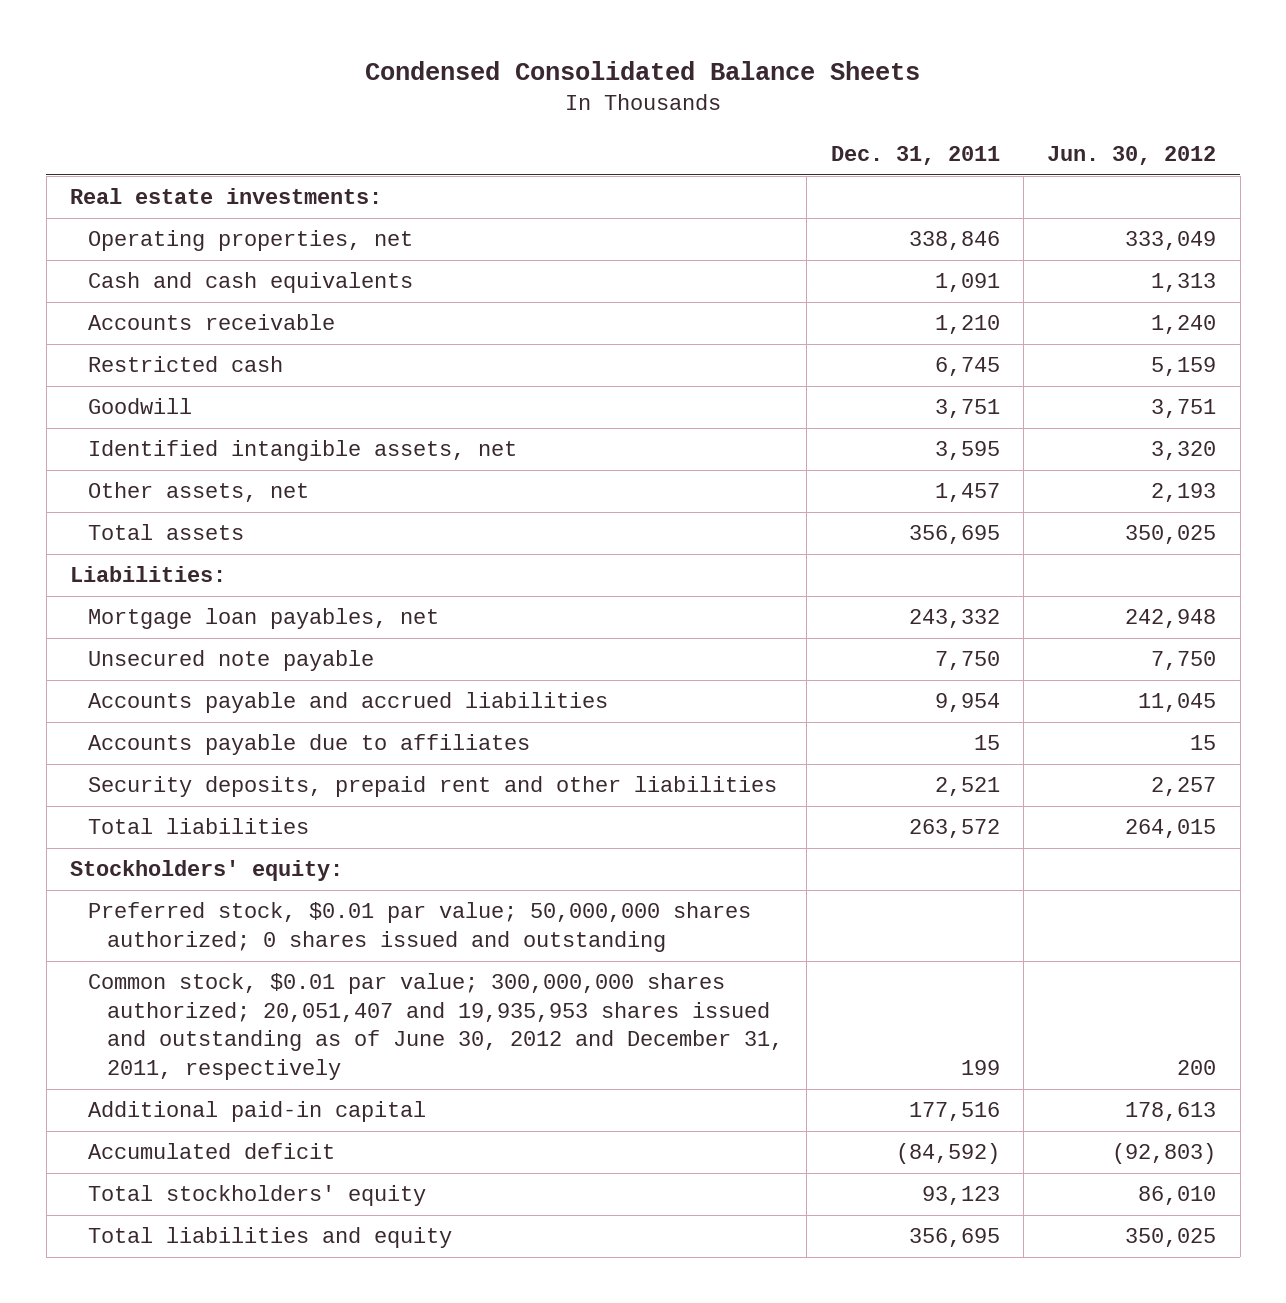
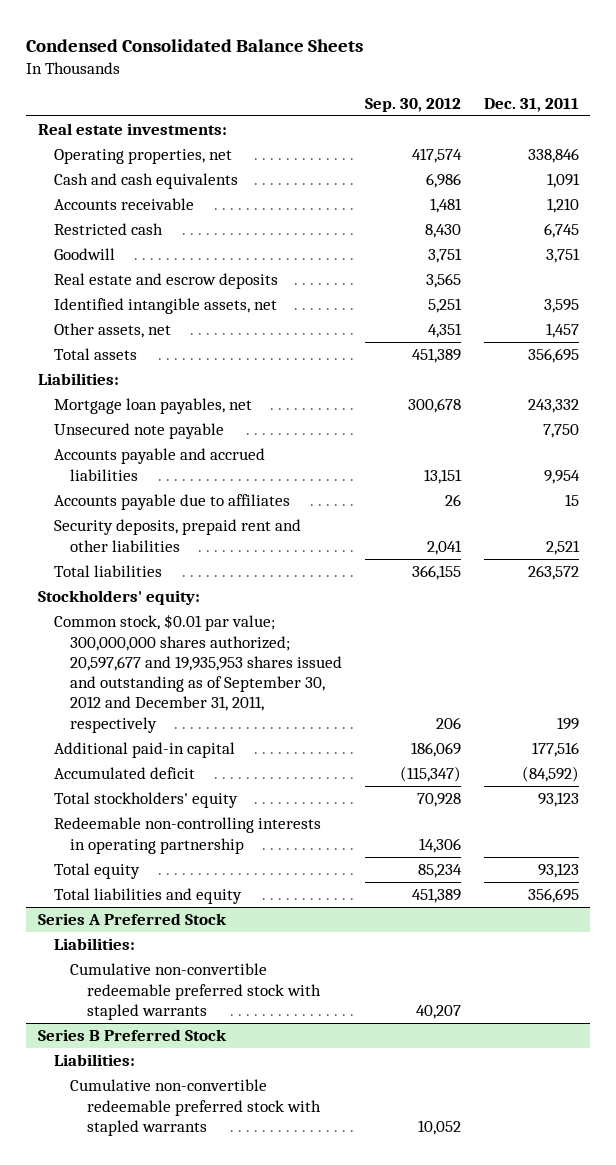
[1047,146,1217,166] Jun. 30, 2012 -> none
none -> [365,97,462,112] Sep. 30, 2012
none -> [53,273,278,290] Real estate and escrow deposits
[88,902,752,952] Preferred stock, $0.01 par value; 50,000,000 shares authorized; 0 shares issued and outstanding -> none
[88,973,784,1080] Common stock, $0.01 par value; 300,000,000 shares authorized; 20,051,407 and 19,935,953 shares issued and outstanding as of June 30, 2012 and December 31, 2011, respectively -> [53,614,343,733] Common stock, $0.01 par value; 300,000,000 shares authorized; 20,597,677 and 19,935,953 shares issued and outstanding as of September 30, 2012 and December 31, 2011, respectively
none -> [53,817,321,854] Redeemable non-controlling interests in operating partnership
none -> [53,863,140,880] Total equity
none -> [37,913,227,926] Series A Preferred Stock
none -> [53,938,135,951] Liabilities:
none -> [70,963,321,1020] Cumulative non-convertible redeemable preferred stock with stapled warrants
none -> [37,1029,227,1042] Series B Preferred Stock
none -> [53,1054,135,1067] Liabilities:
none -> [70,1079,321,1136] Cumulative non-convertible redeemable preferred stock with stapled warrants

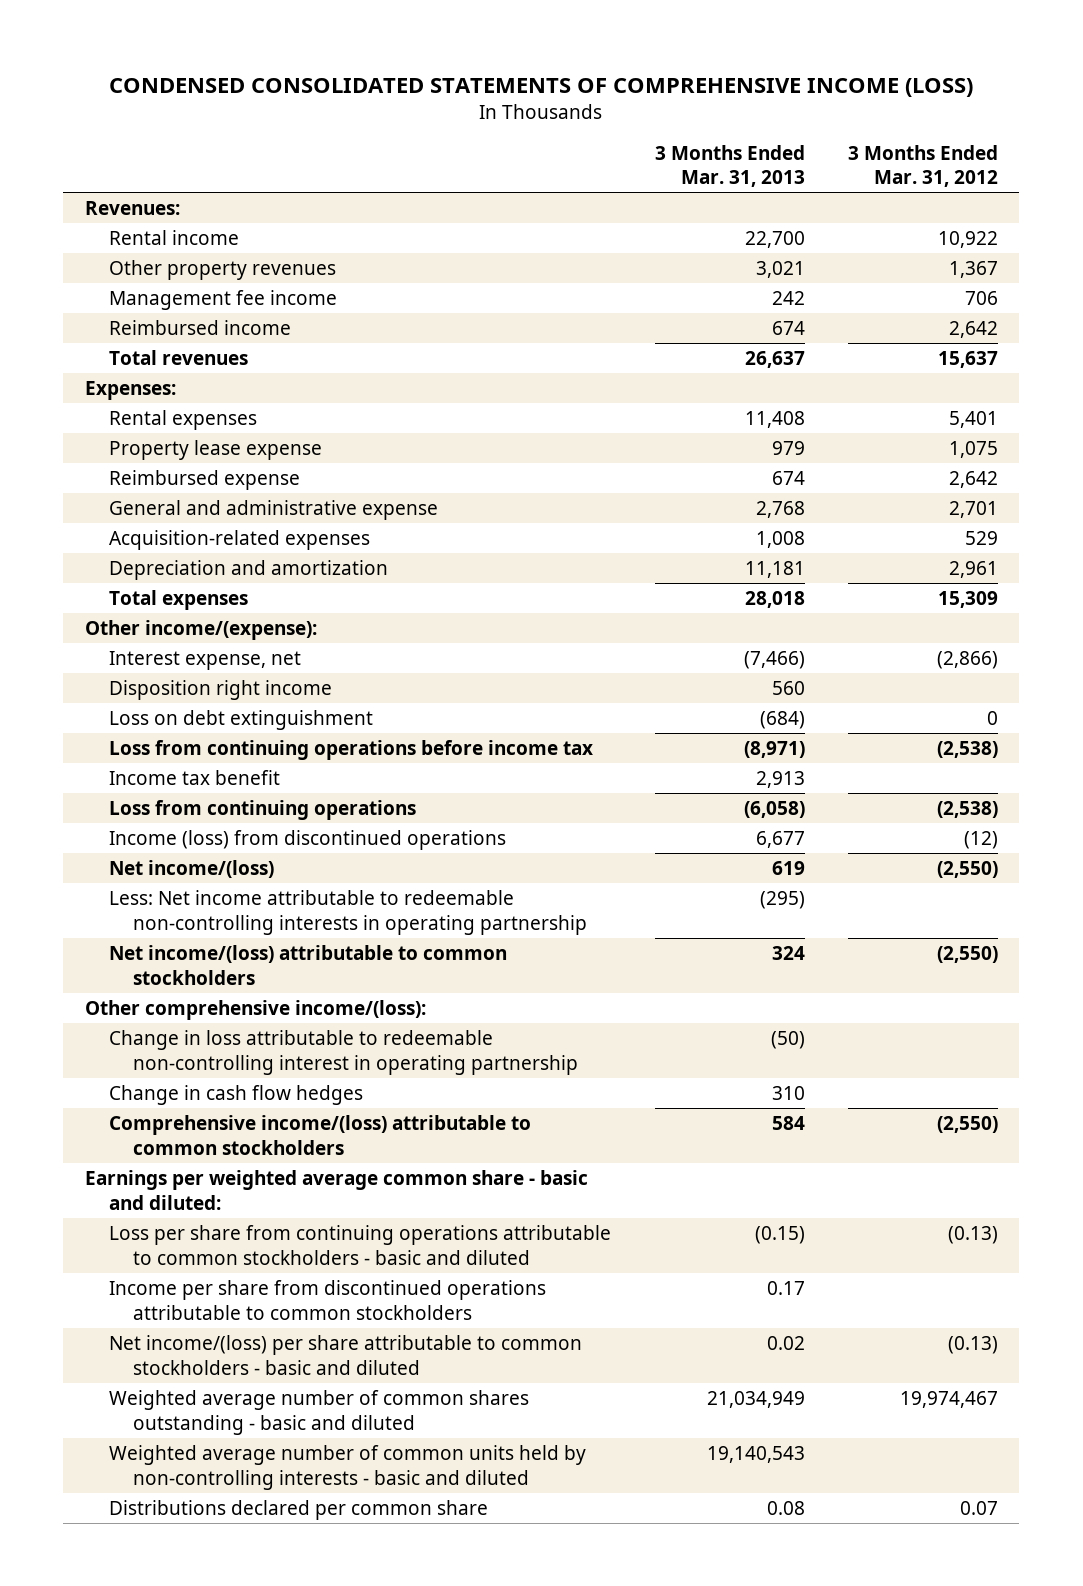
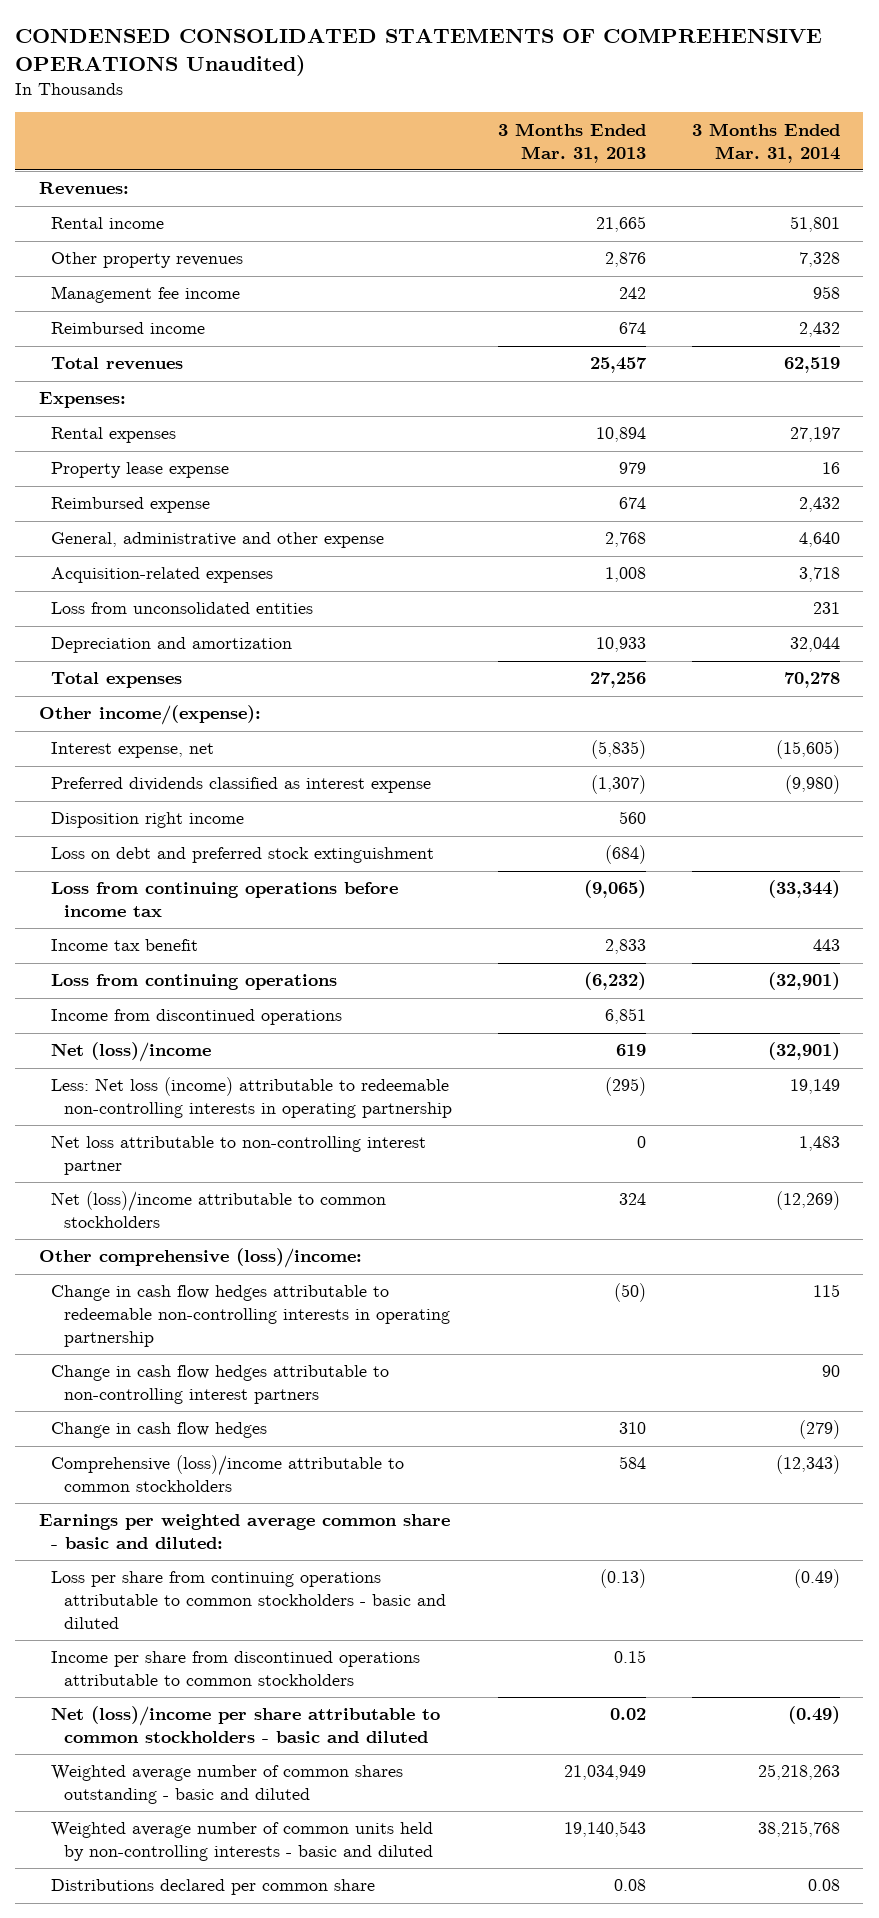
[109,78,974,98] CONDENSED CONSOLIDATED STATEMENTS OF COMPREHENSIVE INCOME (LOSS) -> [15,28,823,76] CONDENSED CONSOLIDATED STATEMENTS OF COMPREHENSIVE OPERATIONS Unaudited)
[847,144,998,188] 3 Months Ended Mar. 31, 2012 -> none
none -> [692,122,841,163] 3 Months Ended Mar. 31, 2014
[744,230,805,248] 22,700 -> [596,216,647,233] 21,665
[755,260,805,278] 3,021 -> [605,252,647,268] 2,876
[744,350,805,368] 26,637 -> [590,357,648,374] 25,457
[744,410,805,428] 11,408 -> [596,427,647,443] 10,894
[109,499,439,520] General and administrative expense -> [51,532,385,549] General, administrative and other expense
none -> [51,602,314,615] Loss from unconsolidated entities
[744,560,805,578] 11,181 -> [596,637,647,653] 10,933
[744,590,805,608] 28,018 -> [590,672,647,689] 27,256
[743,650,805,669] (7,466) -> [591,740,647,760] (5,835)
none -> [51,777,432,794] Preferred dividends classified as interest expense
[109,709,374,730] Loss on debt extinguishment -> [51,847,435,864] Loss on debt and preferred stock extinguishment
[743,740,805,758] (8,971) -> [584,880,647,899] (9,065)
[755,770,805,788] 2,913 -> [605,939,647,955] 2,833
[743,800,805,818] (6,058) -> [584,972,647,991] (6,232)
[109,829,507,850] Income (loss) from discontinued operations -> [51,1009,343,1026] Income from discontinued operations
[755,830,805,848] 6,677 -> [605,1008,647,1025] 6,851
[109,859,275,878] Net income/(loss) -> [51,1042,212,1063] Net (loss)/income
[109,889,588,935] Less: Net income attributable to redeemable non-controlling interests in operating partnership -> [51,1077,453,1119] Less: Net loss (income) attributable to redeemable non-controlling interests in operating partnership
none -> [51,1135,427,1176] Net loss attributable to non-controlling interest partner
[109,944,508,985] Net income/(loss) attributable to common stockholders -> [51,1191,387,1229] Net (loss)/income attributable to common stockholders
[85,999,427,1020] Other comprehensive income/(loss): -> [38,1248,362,1269] Other comprehensive (loss)/income:
[109,1029,579,1075] Change in loss attributable to redeemable non-controlling interest in operating partnership -> [51,1285,451,1347] Change in cash flow hedges attributable to redeemable non-controlling interests in operating partnership
none -> [51,1365,390,1405] Change in cash flow hedges attributable to non-controlling interest partners
[109,1114,532,1155] Comprehensive income/(loss) attributable to common stockholders -> [51,1455,405,1493] Comprehensive (loss)/income attributable to common stockholders
[754,1225,805,1244] (0.15) -> [600,1569,647,1589] (0.13)
[766,1280,805,1295] 0.17 -> [614,1650,647,1664] 0.15
[109,1334,583,1375] Net income/(loss) per share attributable to common stockholders - basic and diluted -> [51,1706,441,1744] Net (loss)/income per share attributable to common stockholders - basic and diluted

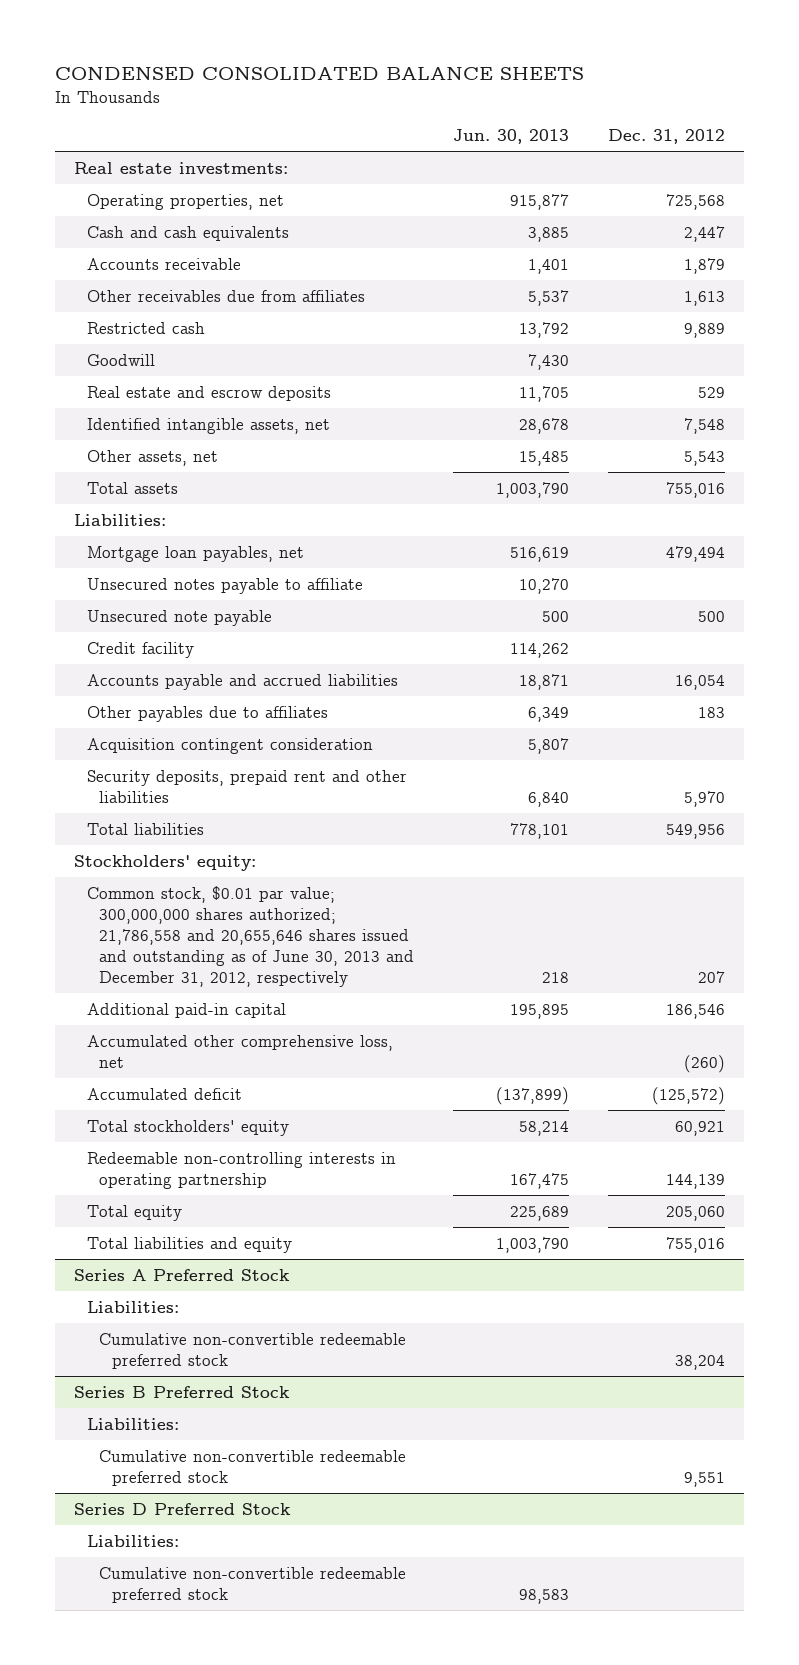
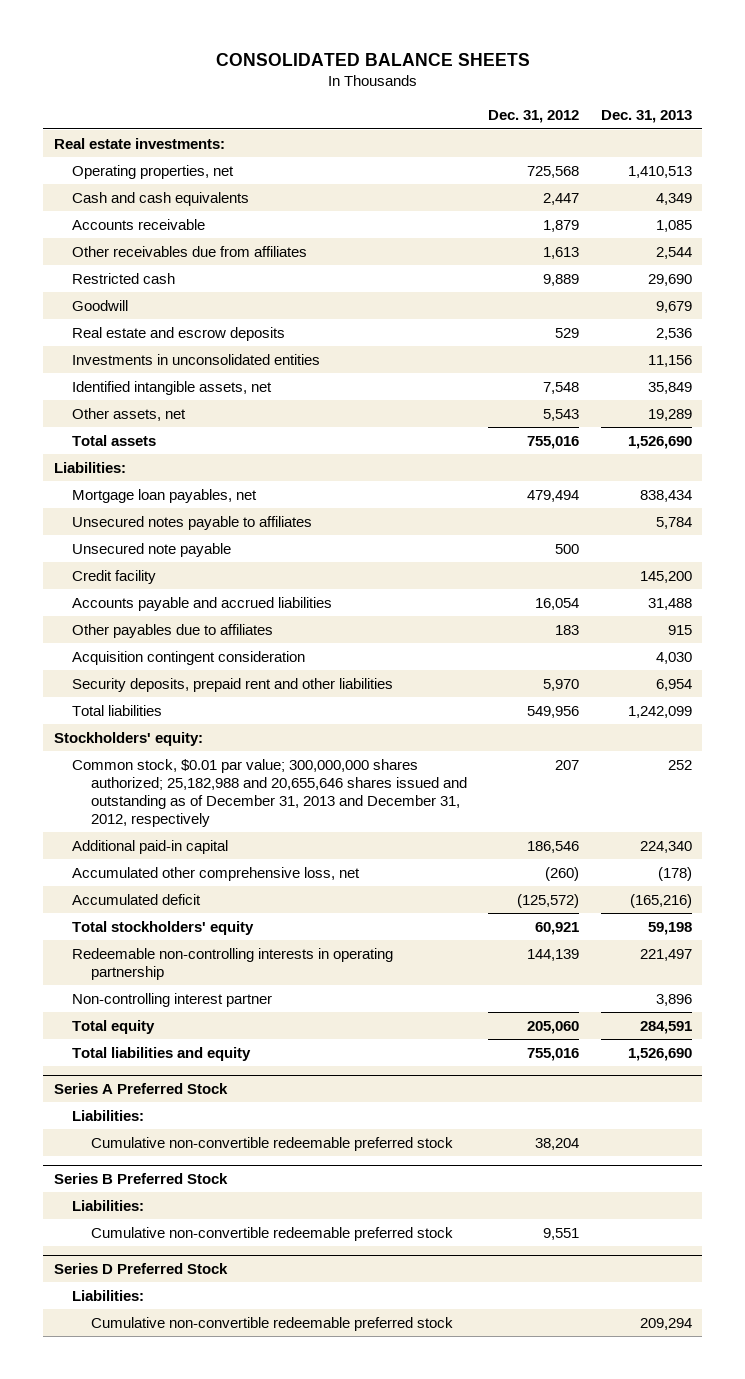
[54,67,584,81] CONDENSED CONSOLIDATED BALANCE SHEETS -> [215,53,530,67] CONSOLIDATED BALANCE SHEETS
[453,129,570,145] Jun. 30, 2013 -> none
none -> [600,110,692,124] Dec. 31, 2013
none -> [72,353,321,365] Investments in unconsolidated entities
[86,577,363,594] Unsecured notes payable to affiliate -> [72,515,313,530] Unsecured notes payable to affiliates
[86,885,415,987] Common stock, $0.01 par value; 300,000,000 shares authorized; 21,786,558 and 20,655,646 shares issued and outstanding as of June 30, 2013 and December 31, 2012, respectively -> [72,758,468,827] Common stock, $0.01 par value; 300,000,000 shares authorized; 25,182,988 and 20,655,646 shares issued and outstanding as of December 31, 2013 and December 31, 2012, respectively
none -> [72,992,273,1007] Non-controlling interest partner

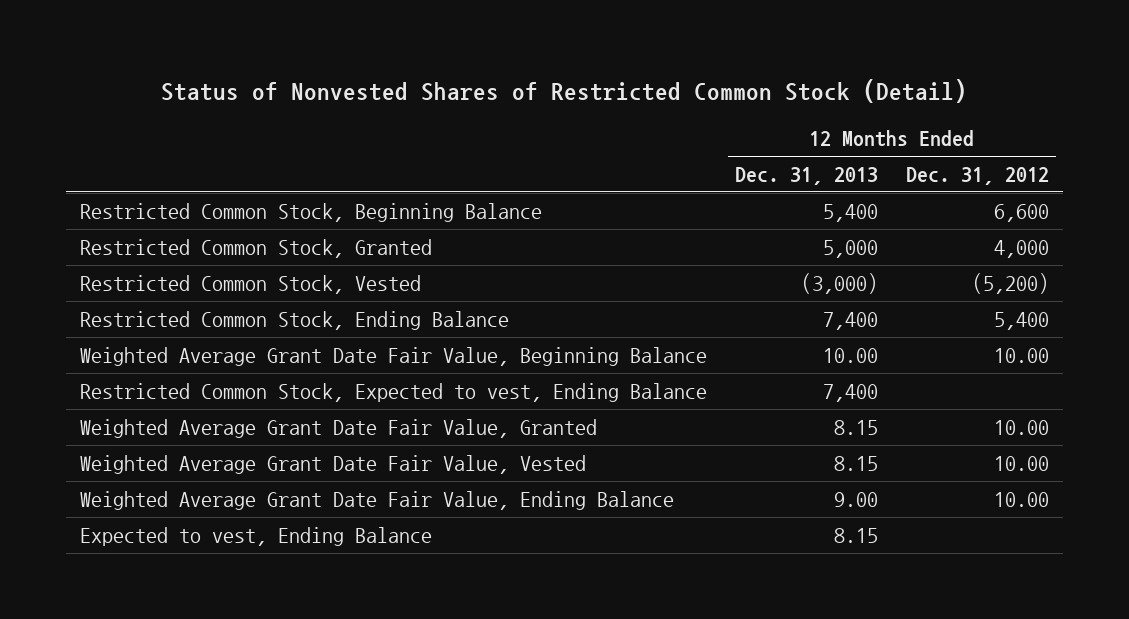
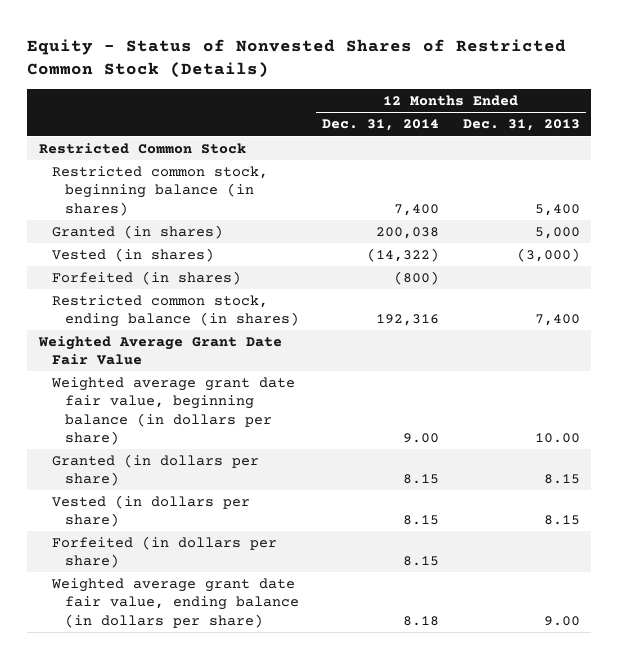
[161,78,968,103] Status of Nonvested Shares of Restricted Common Stock (Detail) -> [27,38,567,79] Equity - Status of Nonvested Shares of Restricted Common Stock (Details)
[906,166,1050,185] Dec. 31, 2012 -> none
none -> [322,119,440,132] Dec. 31, 2014
[79,382,707,402] Restricted Common Stock, Expected to vest, Ending Balance -> none
[79,526,432,546] Expected to vest, Ending Balance -> none
none -> [39,142,247,154] Restricted Common Stock
[79,202,542,222] Restricted Common Stock, Beginning Balance -> [52,165,269,216] Restricted common stock, beginning balance (in shares)
[79,238,432,258] Restricted Common Stock, Granted -> [52,224,224,239] Granted (in shares)
[79,274,421,294] Restricted Common Stock, Vested -> [52,247,215,262] Vested (in shares)
none -> [52,270,242,285] Forfeited (in shares)
[79,310,509,330] Restricted Common Stock, Ending Balance -> [52,294,299,328] Restricted common stock, ending balance (in shares)
none -> [38,335,283,366] Weighted Average Grant Date Fair Value
[79,346,707,366] Weighted Average Grant Date Fair Value, Beginning Balance -> [51,376,296,445] Weighted average grant date fair value, beginning balance (in dollars per share)
[79,418,597,438] Weighted Average Grant Date Fair Value, Granted -> [52,453,260,487] Granted (in dollars per share)
[79,454,586,474] Weighted Average Grant Date Fair Value, Vested -> [52,494,251,528] Vested (in dollars per share)
none -> [52,535,278,569] Forfeited (in dollars per share)
[79,490,674,510] Weighted Average Grant Date Fair Value, Ending Balance -> [51,577,299,628] Weighted average grant date fair value, ending balance (in dollars per share)

